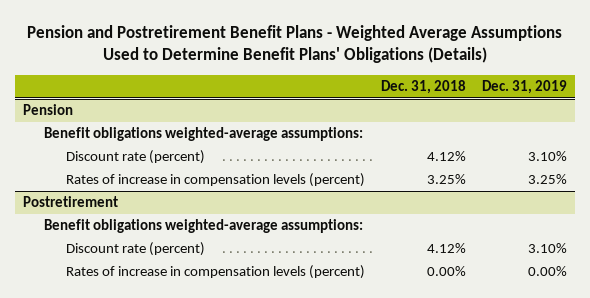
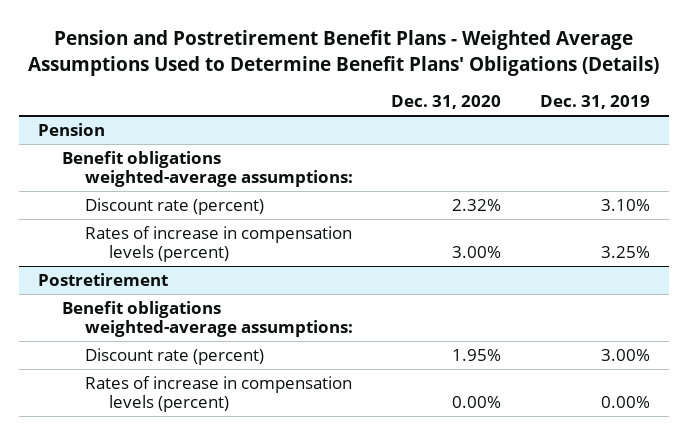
[380,80,466,95] Dec. 31, 2018 -> none
none -> [391,95,502,110] Dec. 31, 2020
[528,243,568,254] 3.10% -> [600,348,650,361] 3.00%

